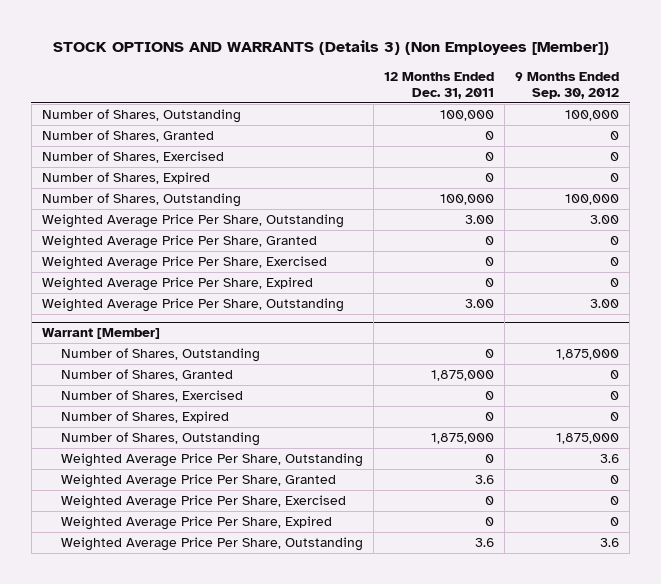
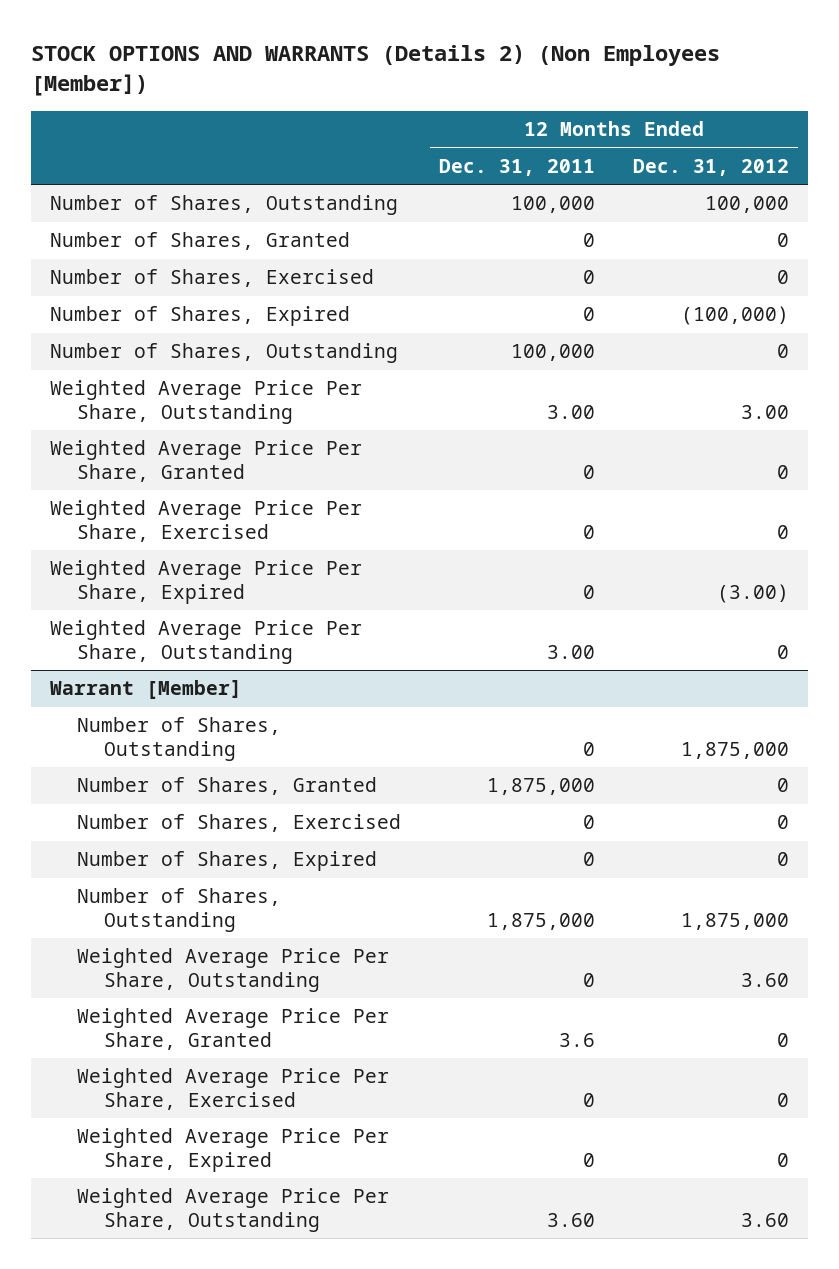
[52,40,609,56] STOCK OPTIONS AND WARRANTS (Details 3) (Non Employees [Member]) -> [31,45,721,97] STOCK OPTIONS AND WARRANTS (Details 2) (Non Employees [Member])
[515,71,620,100] 9 Months Ended Sep. 30, 2012 -> none
none -> [633,158,790,176] Dec. 31, 2012
[475,537,495,547] 3.6 -> [547,1212,596,1227] 3.60

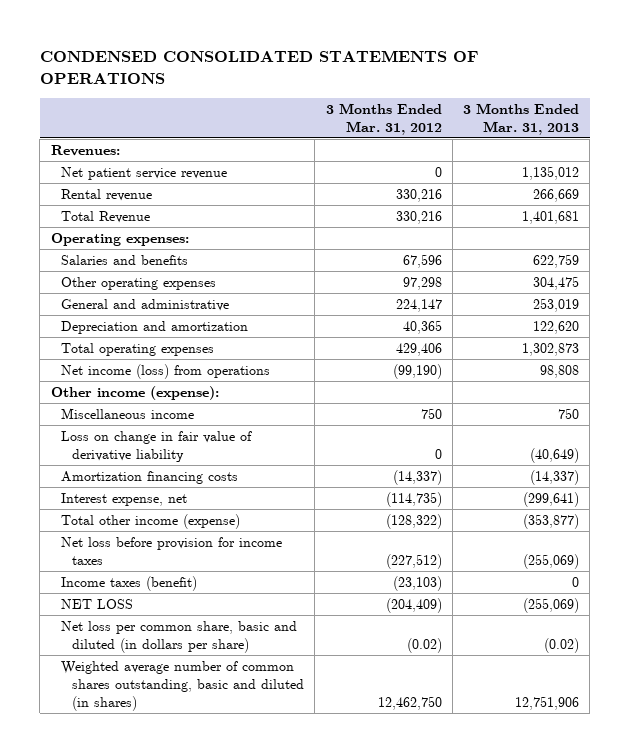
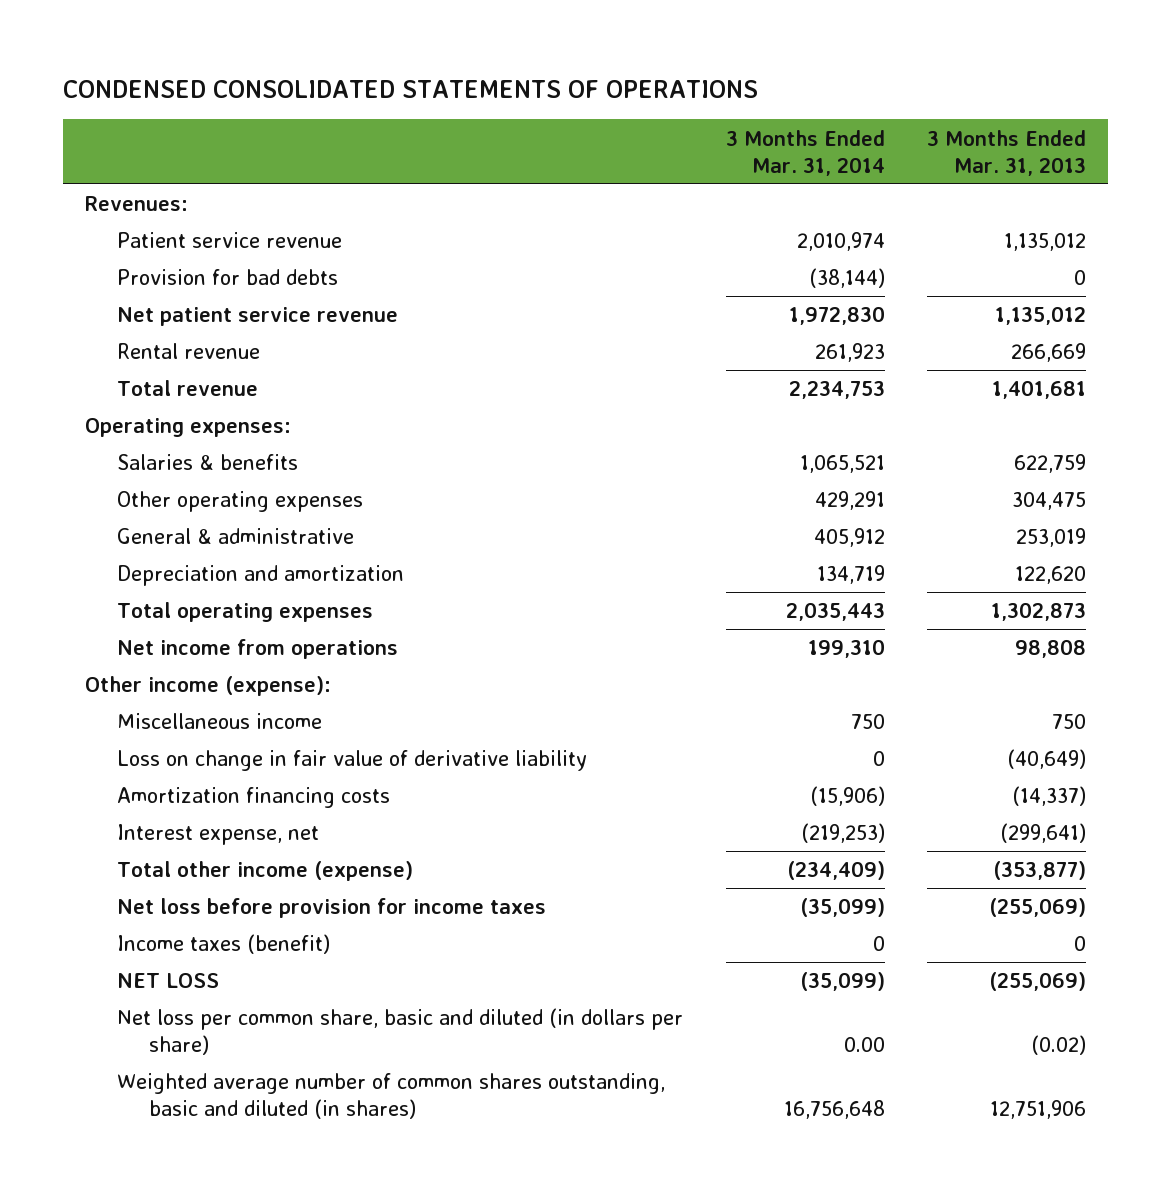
[325,102,442,135] 3 Months Ended Mar. 31, 2012 -> none
none -> [725,129,885,176] 3 Months Ended Mar. 31, 2014
none -> [116,232,342,249] Patient service revenue
none -> [116,269,338,286] Provision for bad debts
[61,211,151,224] Total Revenue -> [116,380,258,397] Total revenue
[61,255,189,266] Salaries and benefits -> [116,454,298,471] Salaries & benefits
[61,299,230,312] General and administrative -> [116,528,354,545] General & administrative
[61,364,271,380] Net income (loss) from operations -> [116,639,398,660] Net income from operations

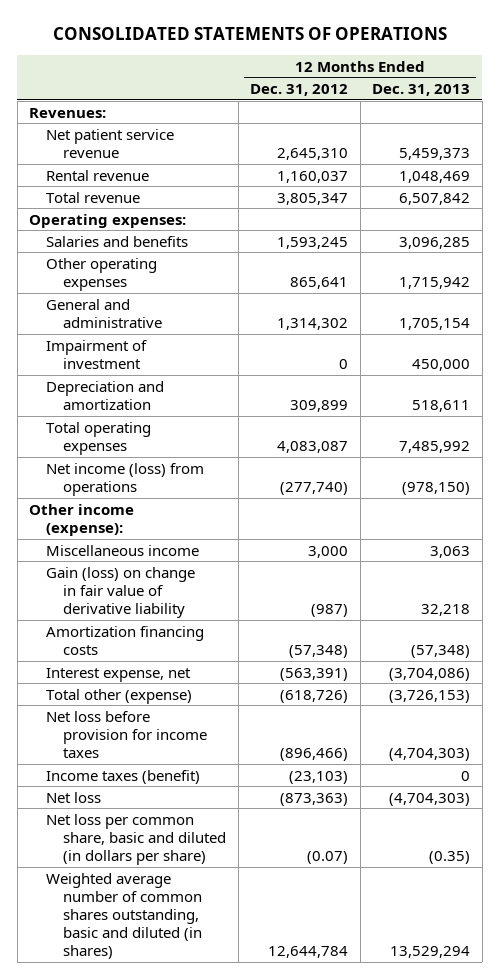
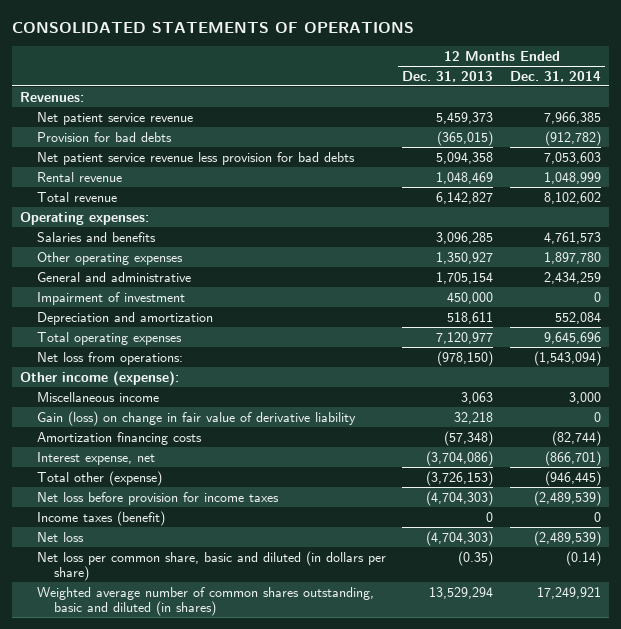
[250,83,349,96] Dec. 31, 2012 -> none
none -> [509,70,601,82] Dec. 31, 2014
none -> [37,131,173,142] Provision for bad debts
none -> [37,151,356,165] Net patient service revenue less provision for bad debts
[399,192,471,205] 6,507,842 -> [436,191,494,204] 6,142,827
[399,276,471,289] 1,715,942 -> [436,251,494,264] 1,350,927
[399,440,471,453] 7,485,992 -> [436,331,494,344] 7,120,977
[46,462,205,496] Net income (loss) from operations -> [37,351,184,365] Net loss from operations:

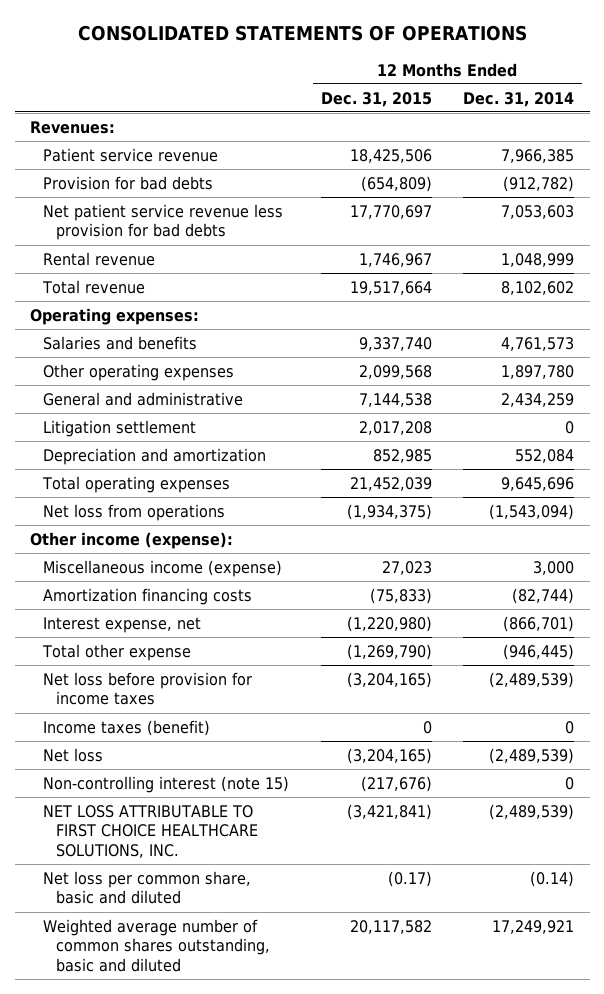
[402,70,494,82] Dec. 31, 2013 -> none
none -> [320,91,432,107] Dec. 31, 2015
[37,111,194,125] Net patient service revenue -> [42,147,218,162] Patient service revenue
[37,291,186,305] Impairment of investment -> none
none -> [42,419,196,437] Litigation settlement
[37,351,184,365] Net loss from operations: -> [42,503,225,521] Net loss from operations
[37,410,357,426] Gain (loss) on change in fair value of derivative liability -> none
[37,391,160,402] Miscellaneous income -> [42,559,282,577] Miscellaneous income (expense)
[37,470,163,486] Total other (expense) -> [41,643,191,661] Total other expense
none -> [42,775,289,793] Non-controlling interest (note 15)
none -> [42,804,258,858] NET LOSS ATTRIBUTABLE TO FIRST CHOICE HEALTHCARE SOLUTIONS, INC.
[37,550,387,582] Net loss per common share, basic and diluted (in dollars per share) -> [42,870,251,905] Net loss per common share, basic and diluted
[37,586,375,617] Weighted average number of common shares outstanding, basic and diluted (in shares) -> [42,918,270,972] Weighted average number of common shares outstanding, basic and diluted

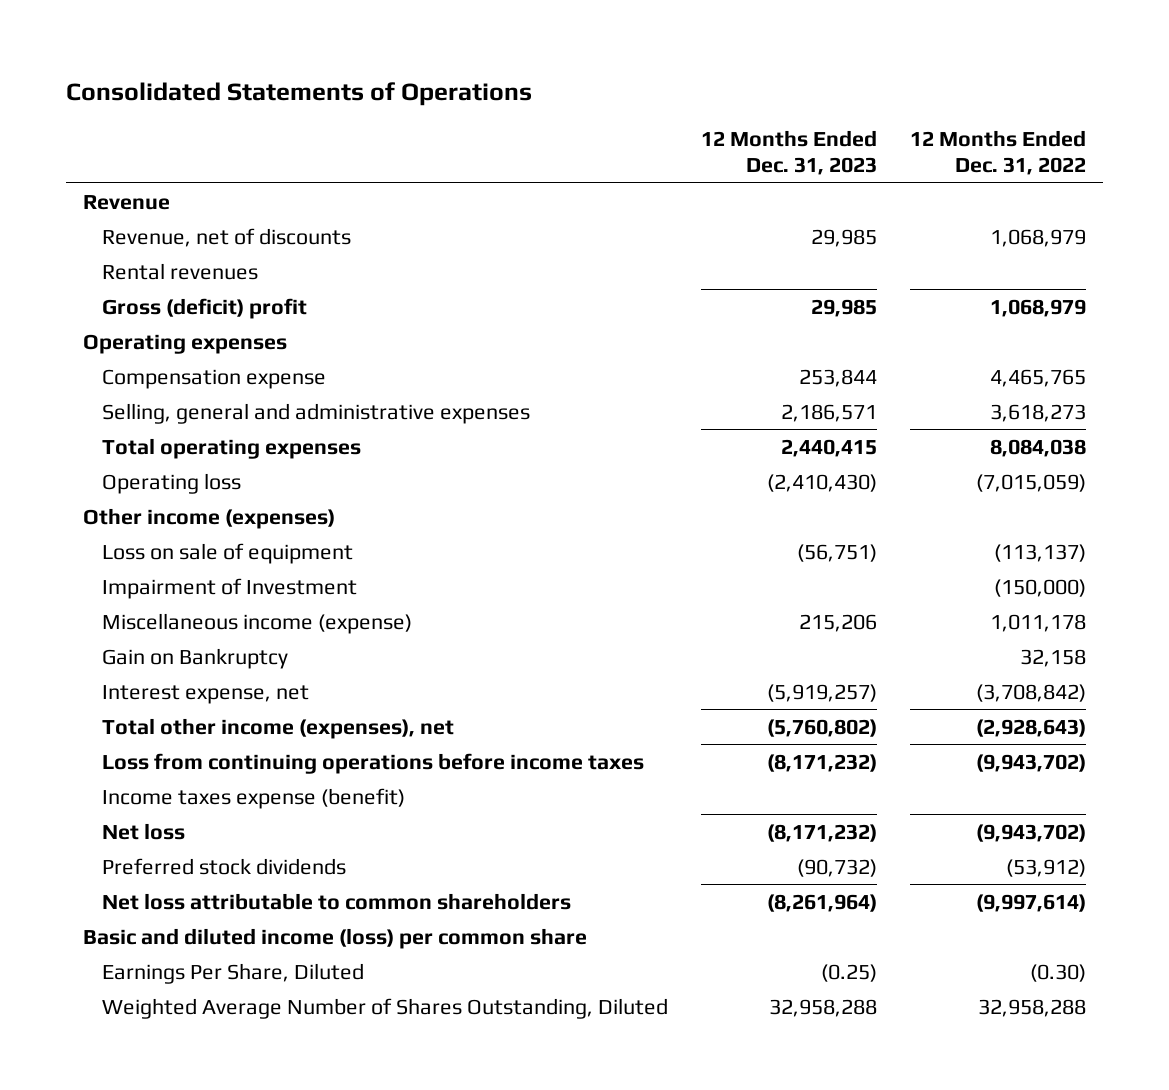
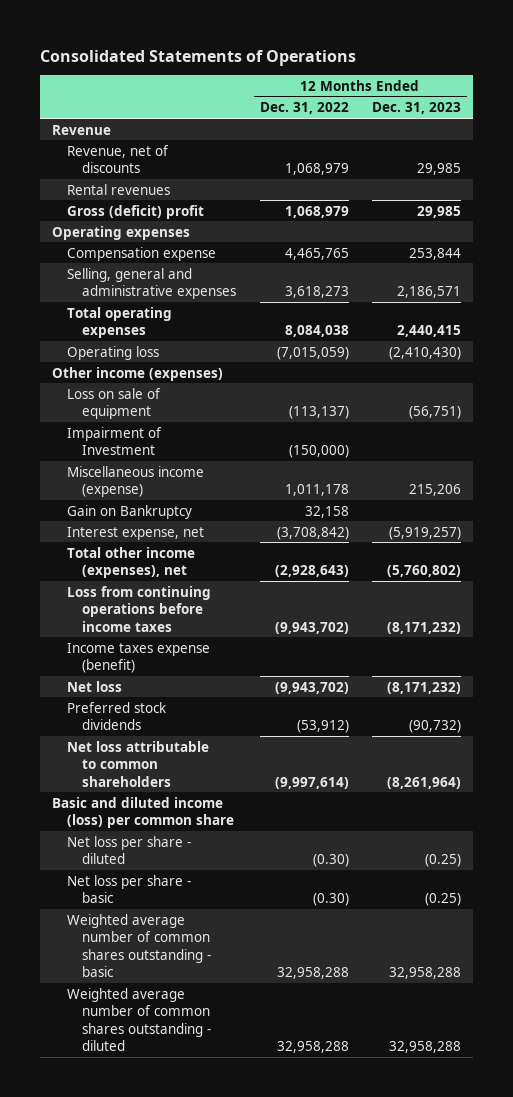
[101,962,364,984] Earnings Per Share, Diluted -> [67,835,192,865] Net loss per share - diluted
none -> [67,874,192,904] Net loss per share - basic
none -> [67,913,212,978] Weighted average number of common shares outstanding - basic
[101,997,668,1019] Weighted Average Number of Shares Outstanding, Diluted -> [67,987,212,1052] Weighted average number of common shares outstanding - diluted

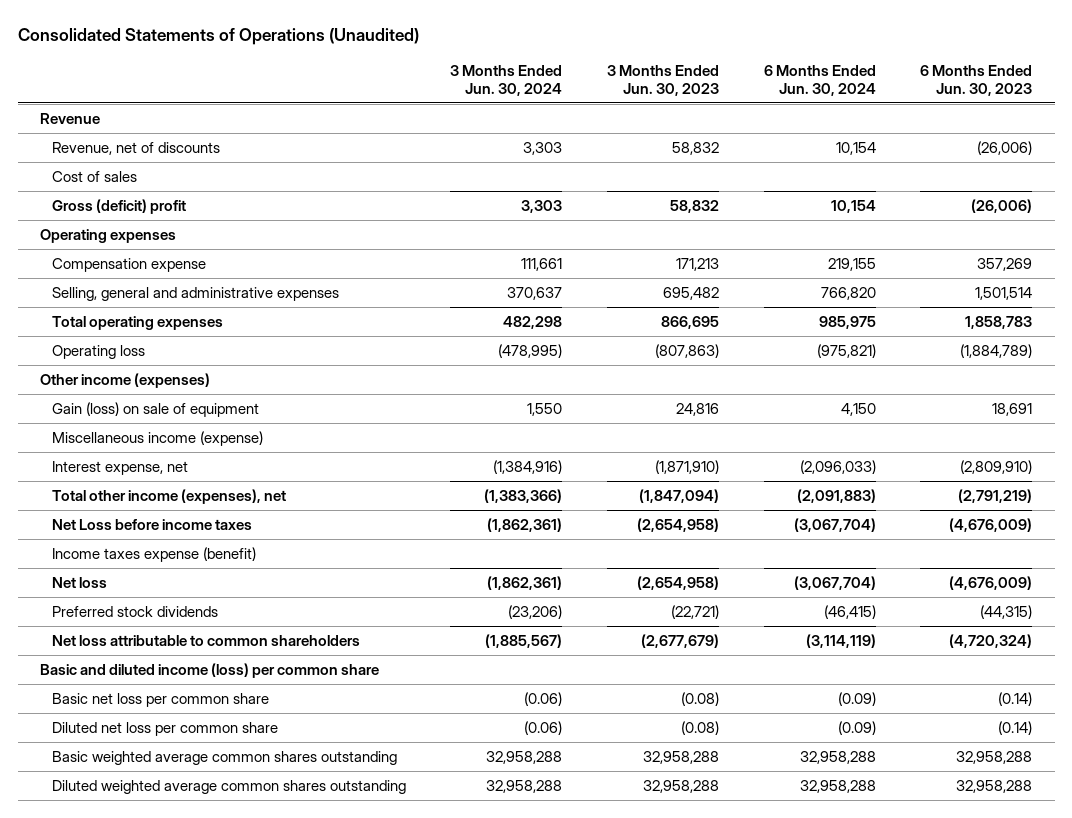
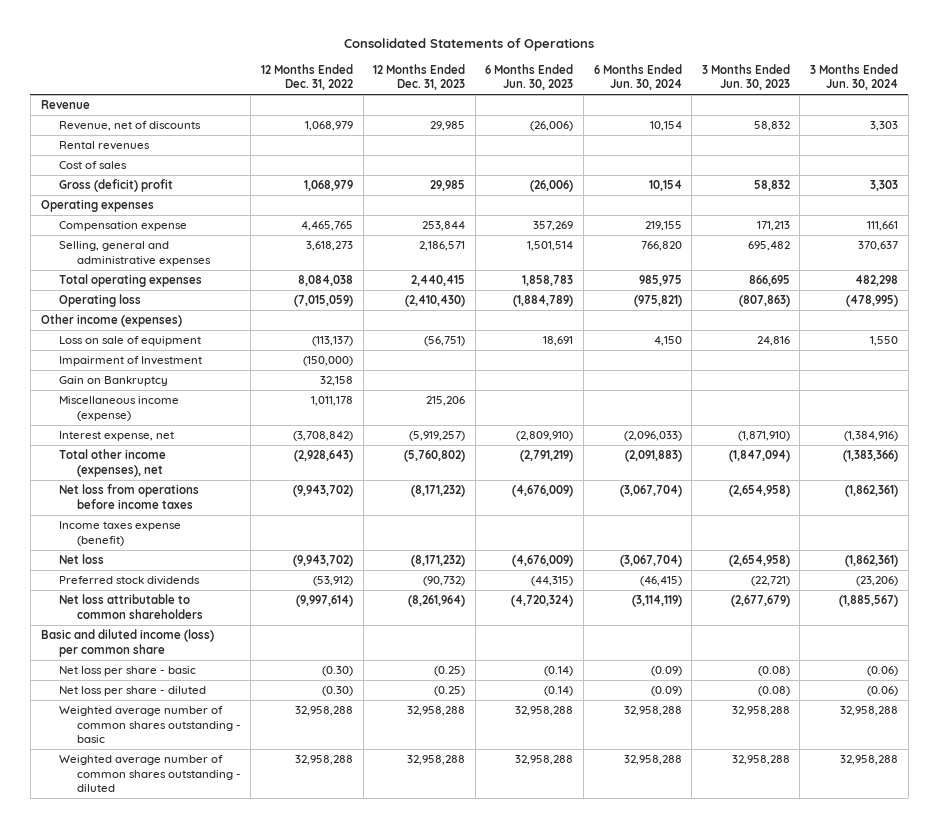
[17,27,419,45] Consolidated Statements of Operations (Unaudited) -> [344,38,595,52] Consolidated Statements of Operations
none -> [260,63,353,91] 12 Months Ended Dec. 31, 2022
none -> [373,63,466,91] 12 Months Ended Dec. 31, 2023
none -> [58,141,150,151] Rental revenues
[51,401,259,417] Gain (loss) on sale of equipment -> [58,336,201,347] Loss on sale of equipment
none -> [58,356,202,367] Impairment of Investment
none -> [58,376,168,387] Gain on Bankruptcy
[51,518,252,530] Net Loss before income taxes -> [58,484,199,509] Net loss from operations before income taxes
[51,692,269,707] Basic net loss per common share -> [58,666,196,677] Net loss per share - basic
[51,721,278,736] Diluted net loss per common share -> [58,686,206,697] Net loss per share - diluted
[51,750,397,765] Basic weighted average common shares outstanding -> [58,706,241,743] Weighted average number of common shares outstanding - basic
[51,779,406,794] Diluted weighted average common shares outstanding -> [58,755,241,792] Weighted average number of common shares outstanding - diluted

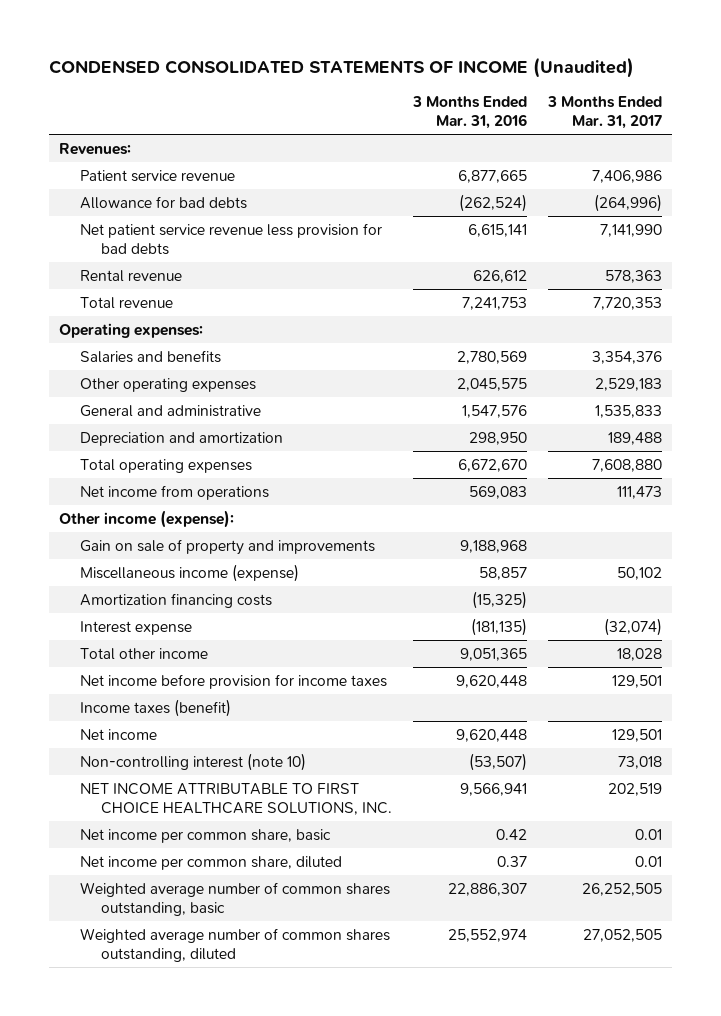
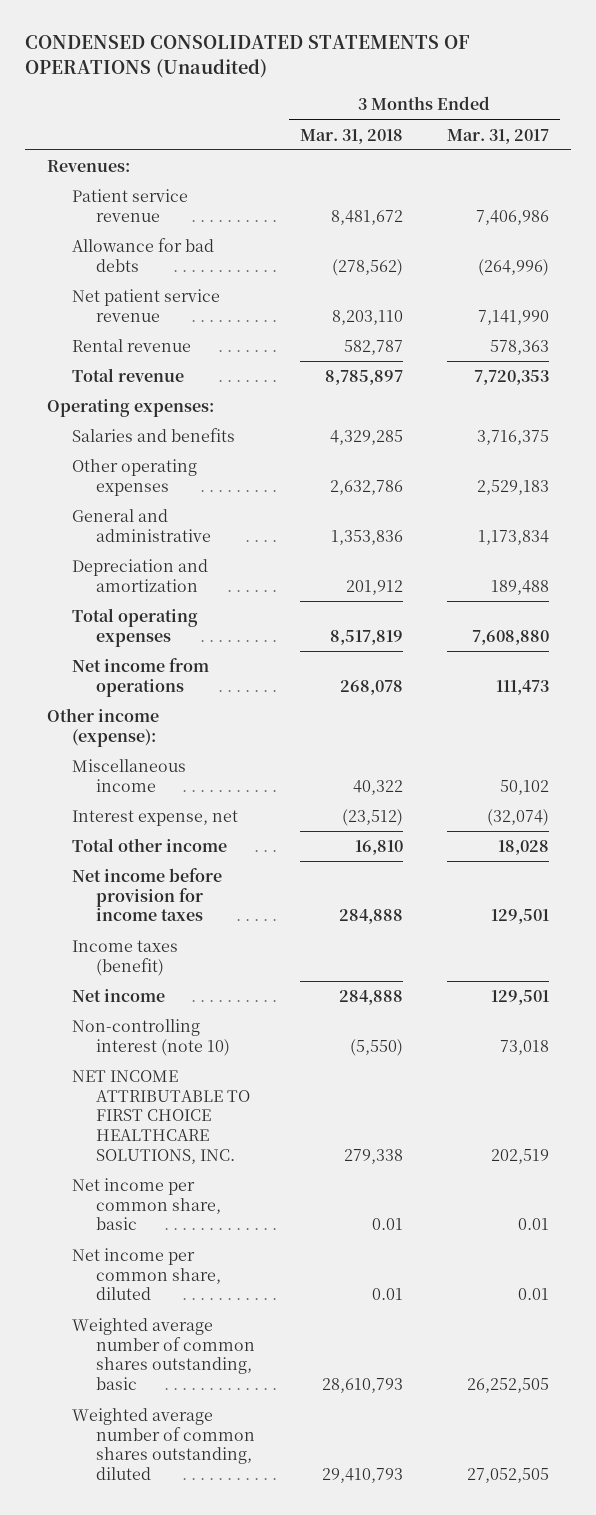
[48,56,634,78] CONDENSED CONSOLIDATED STATEMENTS OF INCOME (Unaudited) -> [24,35,470,78] CONDENSED CONSOLIDATED STATEMENTS OF OPERATIONS (Unaudited)
[411,95,527,129] 3 Months Ended Mar. 31, 2016 -> none
none -> [299,128,403,144] Mar. 31, 2018
[80,222,383,255] Net patient service revenue less provision for bad debts -> [71,288,220,322] Net patient service revenue
[591,350,662,364] 3,354,376 -> [476,429,549,445] 3,716,375
[594,404,662,418] 1,535,833 -> [477,529,549,545] 1,173,834
[80,538,376,555] Gain on sale of property and improvements -> none
[80,592,273,608] Amortization financing costs -> none
[80,563,300,582] Miscellaneous income (expense) -> [71,758,186,792] Miscellaneous income
[80,620,193,635] Interest expense -> [71,809,238,826] Interest expense, net

